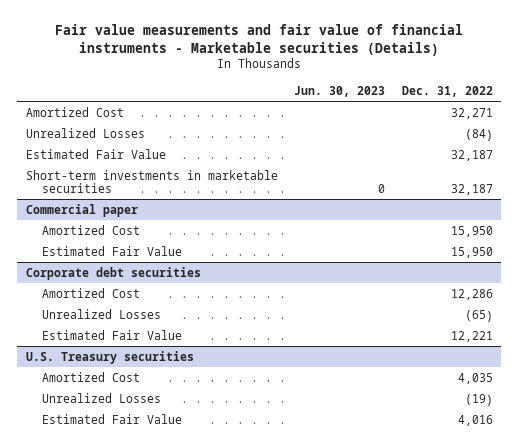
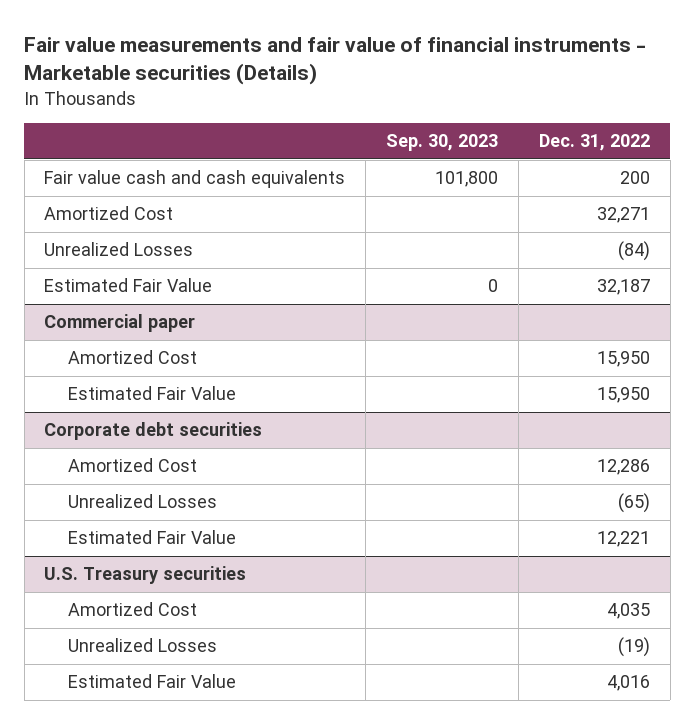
[294,85,386,97] Jun. 30, 2023 -> none
none -> [386,134,499,152] Sep. 30, 2023
none -> [44,170,346,189] Fair value cash and cash equivalents
[25,169,278,193] Short-term investments in marketable securities -> none

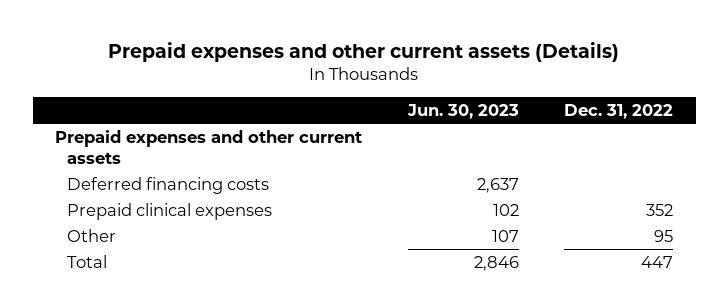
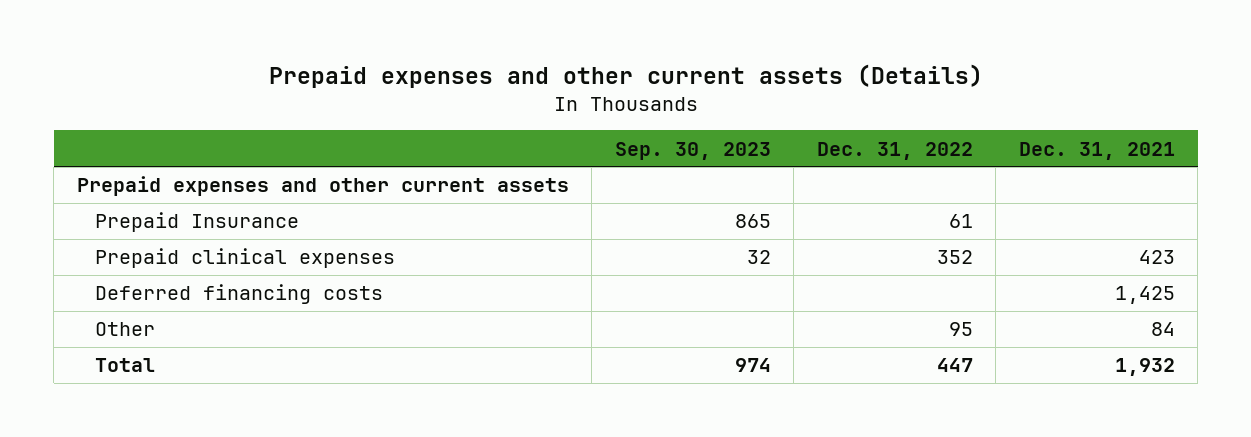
[406,103,519,119] Jun. 30, 2023 -> none
none -> [614,141,771,160] Sep. 30, 2023
none -> [1018,141,1175,160] Dec. 31, 2021
none -> [94,212,299,233] Prepaid Insurance
[66,176,269,194] Deferred financing costs -> [94,284,383,305] Deferred financing costs

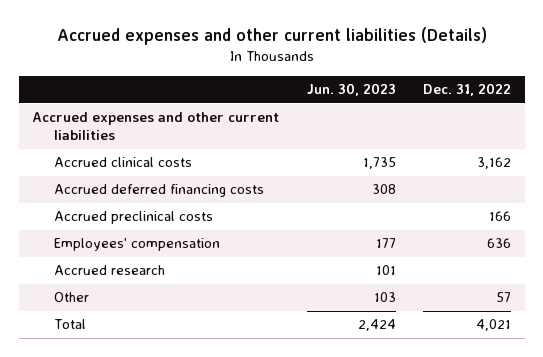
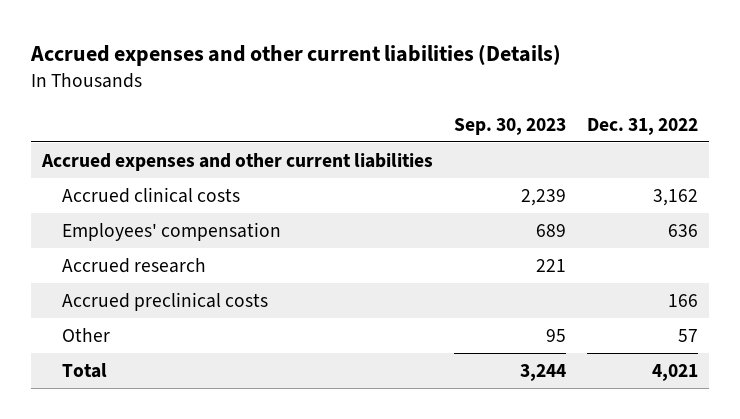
[306,83,396,97] Jun. 30, 2023 -> none
none -> [454,117,567,135] Sep. 30, 2023
[54,184,265,198] Accrued deferred financing costs -> none
[54,211,214,225] Accrued preclinical costs -> [62,291,269,311] Accrued preclinical costs

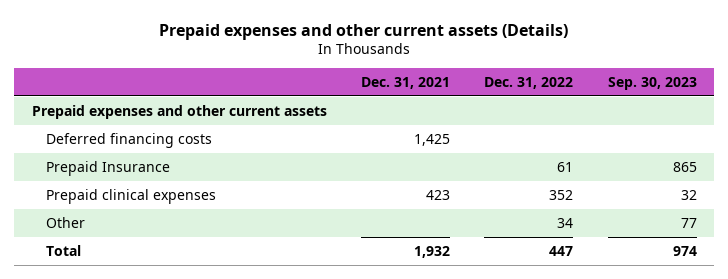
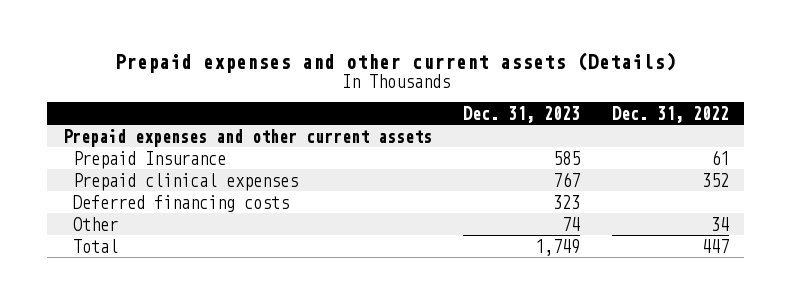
[360,76,450,89] Dec. 31, 2021 -> none
[607,76,697,90] Sep. 30, 2023 -> none
none -> [463,105,581,123] Dec. 31, 2023
[45,132,212,148] Deferred financing costs -> [73,194,290,212] Deferred financing costs

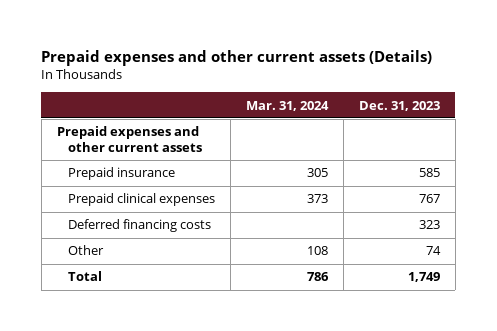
[611,105,729,123] Dec. 31, 2022 -> none
none -> [246,100,330,111] Mar. 31, 2024
[73,150,227,169] Prepaid Insurance -> [68,167,176,181] Prepaid insurance

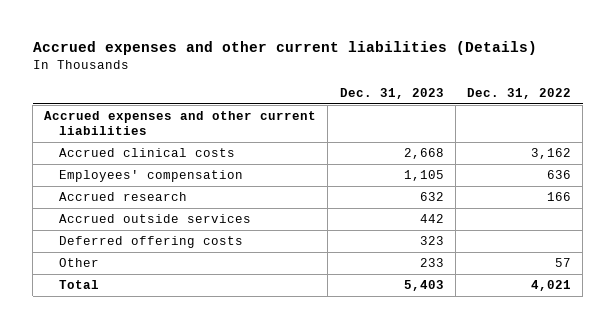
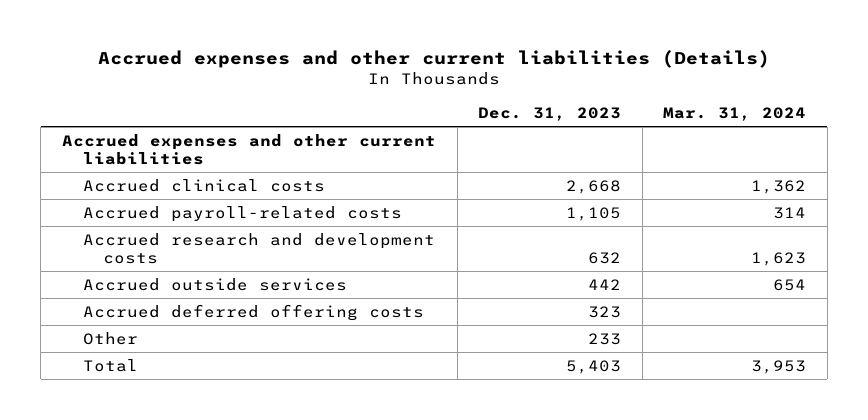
[466,87,571,99] Dec. 31, 2022 -> none
none -> [663,106,807,121] Mar. 31, 2024
[58,170,243,183] Employees' compensation -> [82,205,402,222] Accrued payroll-related costs
[58,192,187,202] Accrued research -> [82,232,435,264] Accrued research and development costs
[58,236,243,249] Deferred offering costs -> [82,303,424,321] Accrued deferred offering costs

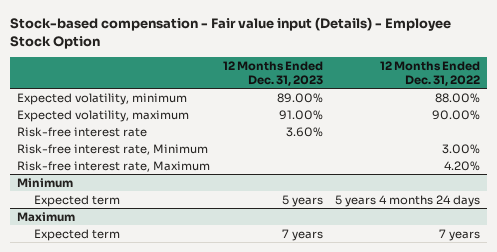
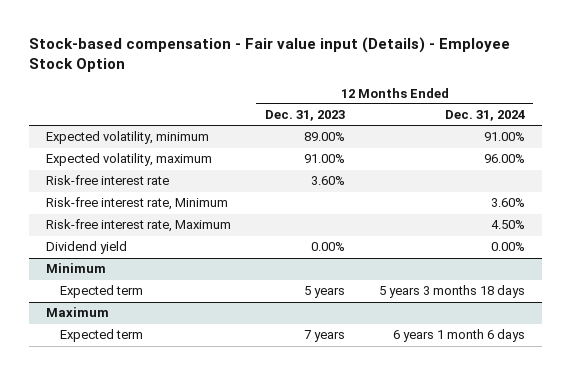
[380,61,481,86] 12 Months Ended Dec. 31, 2022 -> none
none -> [444,110,525,122] Dec. 31, 2024
none -> [45,241,127,255] Dividend yield

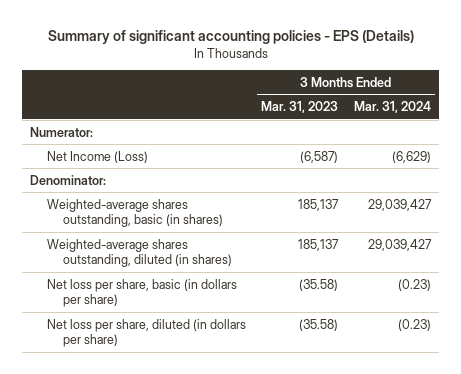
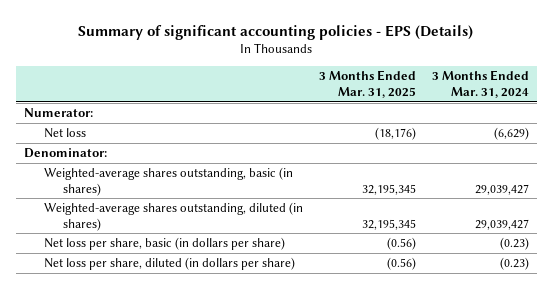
[261,101,339,114] Mar. 31, 2023 -> none
none -> [318,70,416,98] 3 Months Ended Mar. 31, 2025
[46,150,148,163] Net Income (Loss) -> [43,128,86,139] Net loss

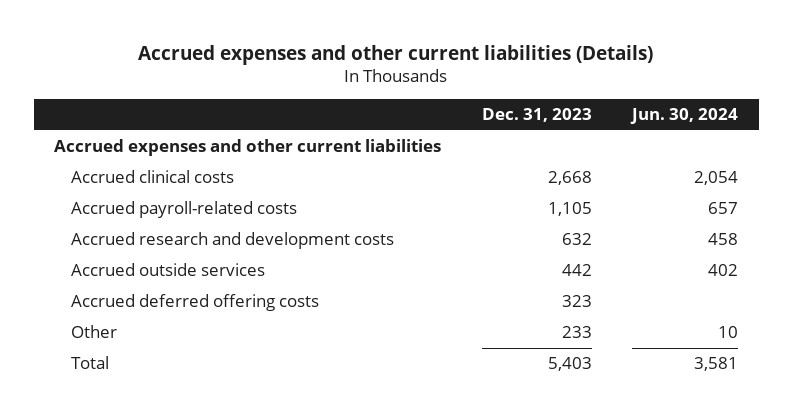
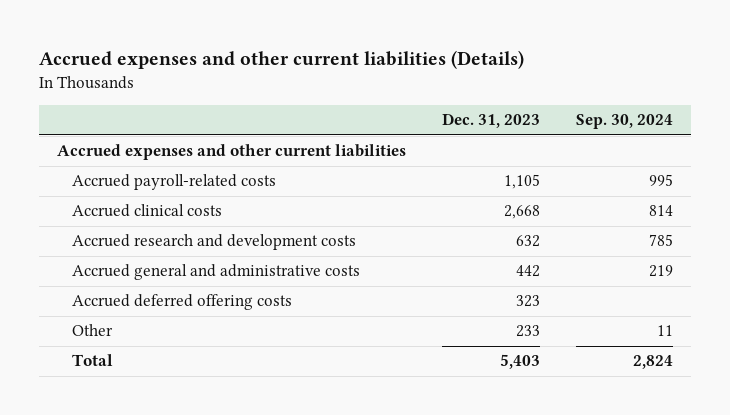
[630,108,739,125] Jun. 30, 2024 -> none
none -> [576,114,674,130] Sep. 30, 2024
[71,170,235,184] Accrued clinical costs -> [71,204,222,218] Accrued clinical costs
[71,263,266,277] Accrued outside services -> [71,264,360,281] Accrued general and administrative costs

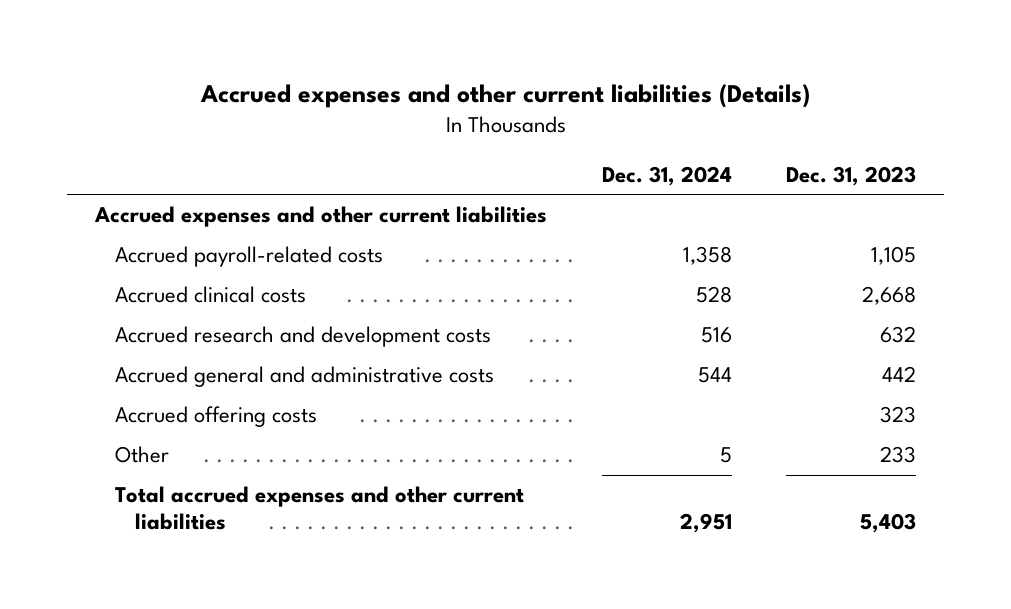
[576,114,674,130] Sep. 30, 2024 -> none
none -> [601,165,732,186] Dec. 31, 2024
[71,294,292,311] Accrued deferred offering costs -> [114,406,317,428] Accrued offering costs
[71,354,113,367] Total -> [114,486,524,531] Total accrued expenses and other current liabilities

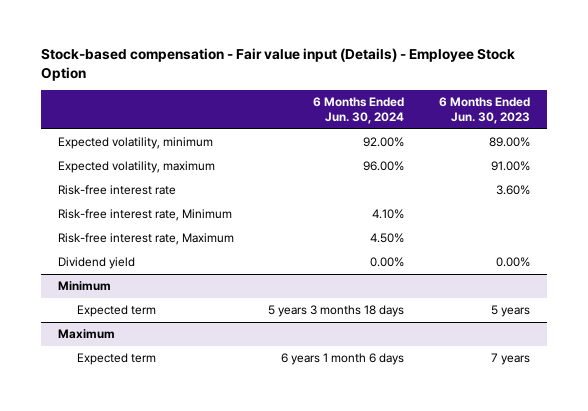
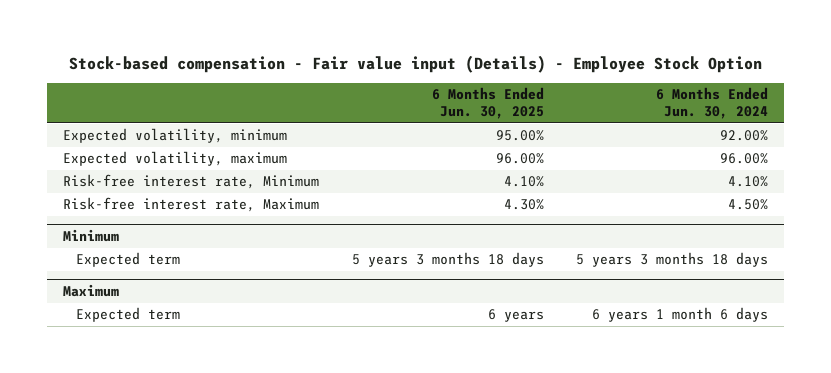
[438,96,530,124] 6 Months Ended Jun. 30, 2023 -> none
none -> [431,86,544,119] 6 Months Ended Jun. 30, 2025
[57,185,176,196] Risk-free interest rate -> none
[57,257,135,270] Dividend yield -> none

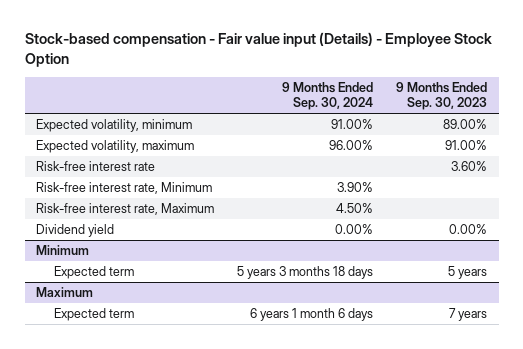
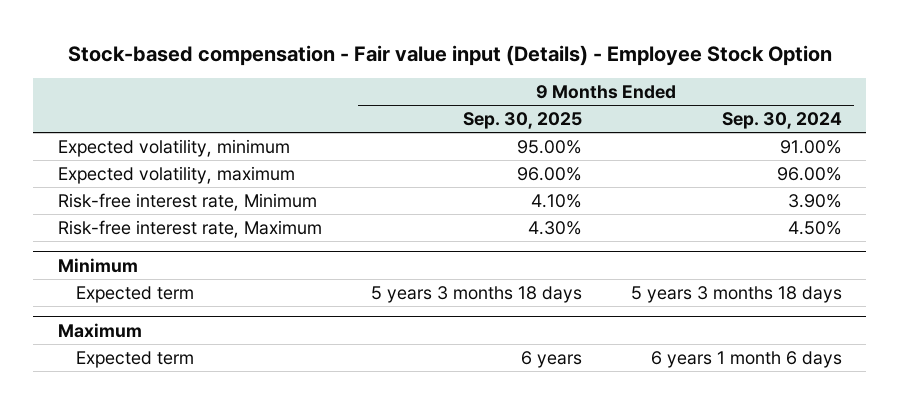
[396,81,488,111] 9 Months Ended Sep. 30, 2023 -> none
none -> [462,112,582,130] Sep. 30, 2025
[36,161,156,172] Risk-free interest rate -> none
[36,224,115,238] Dividend yield -> none

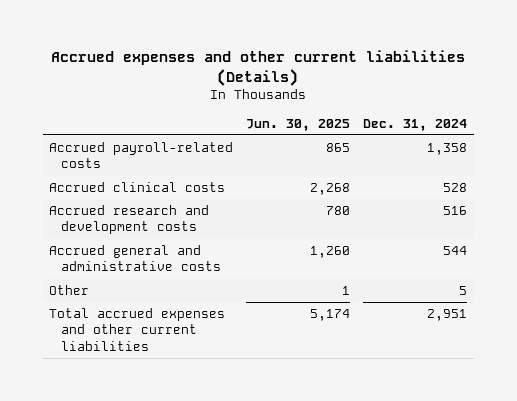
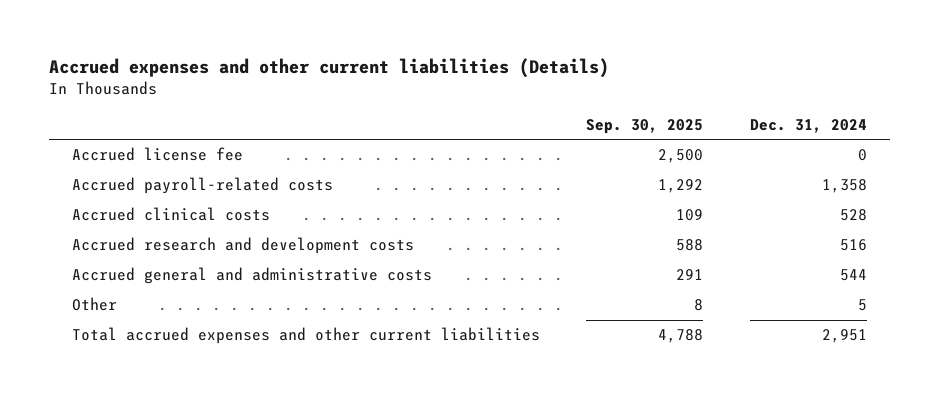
[246,118,351,131] Jun. 30, 2025 -> none
none -> [586,118,704,134] Sep. 30, 2025
none -> [71,147,243,162] Accrued license fee

